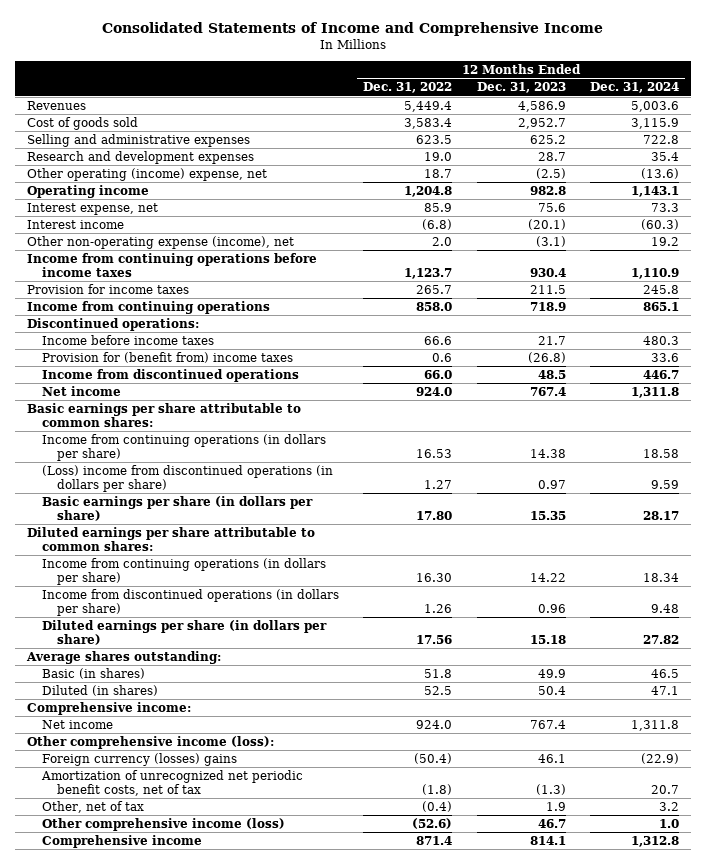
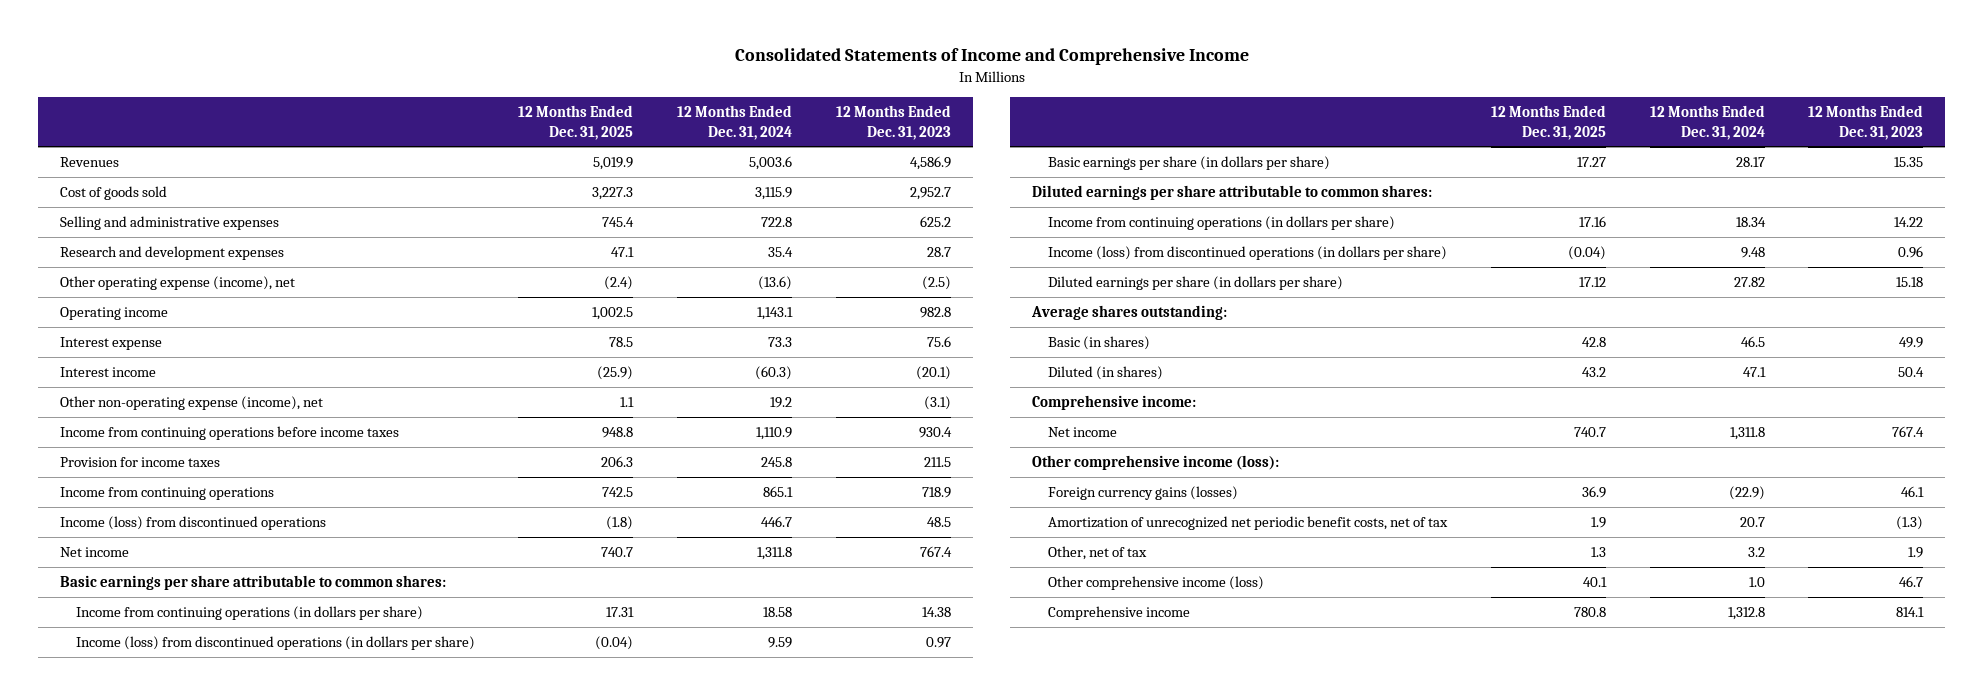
[363,82,453,94] Dec. 31, 2022 -> none
none -> [518,104,634,140] 12 Months Ended Dec. 31, 2025
[26,167,267,181] Other operating (income) expense, net -> [59,275,295,290] Other operating expense (income), net
[26,202,158,215] Interest expense, net -> [59,336,162,350] Interest expense
[26,317,199,331] Discontinued operations: -> none
[41,334,214,345] Income before income taxes -> none
[41,351,293,363] Provision for (benefit from) income taxes -> none
[41,368,299,382] Income from discontinued operations -> [59,515,326,530] Income (loss) from discontinued operations
[41,464,333,492] (Loss) income from discontinued operations (in dollars per share) -> [75,635,475,650] Income (loss) from discontinued operations (in dollars per share)
[41,588,339,616] Income from discontinued operations (in dollars per share) -> [1048,245,1448,260] Income (loss) from discontinued operations (in dollars per share)
[41,752,237,766] Foreign currency (losses) gains -> [1048,485,1239,500] Foreign currency gains (losses)

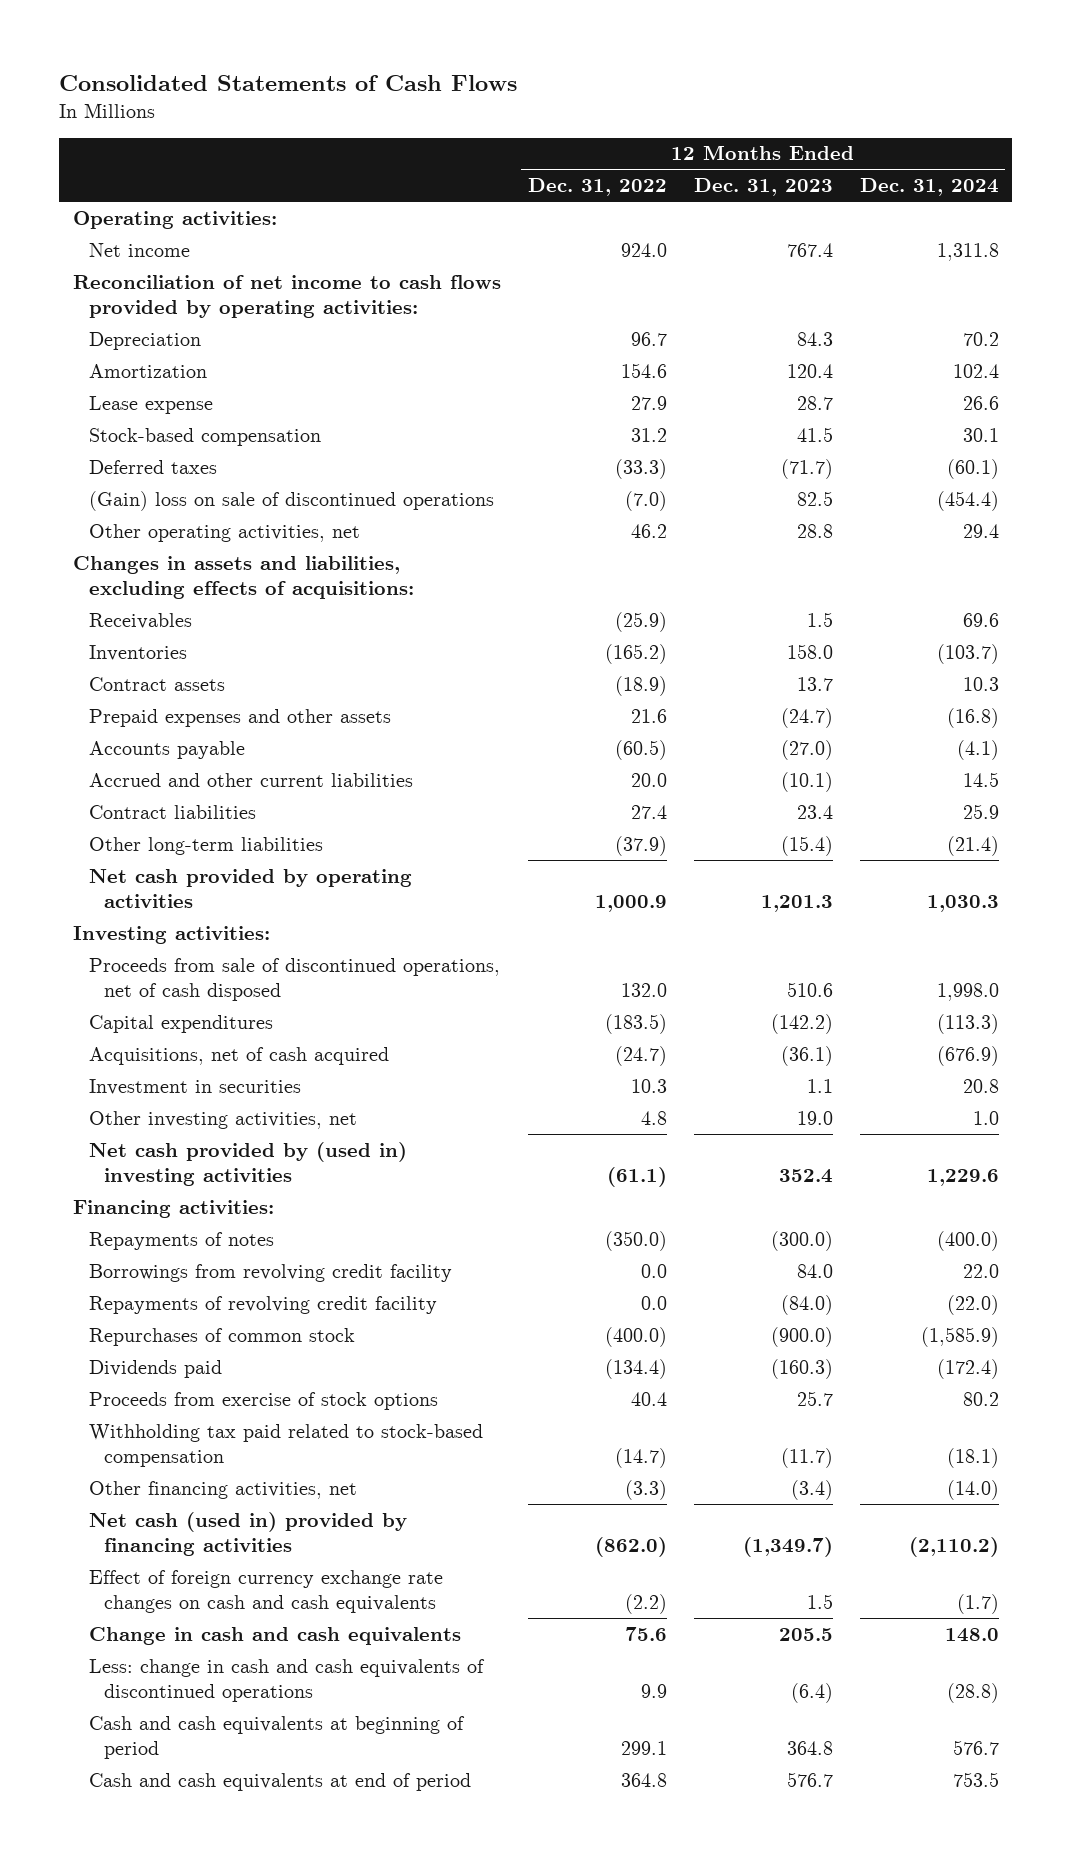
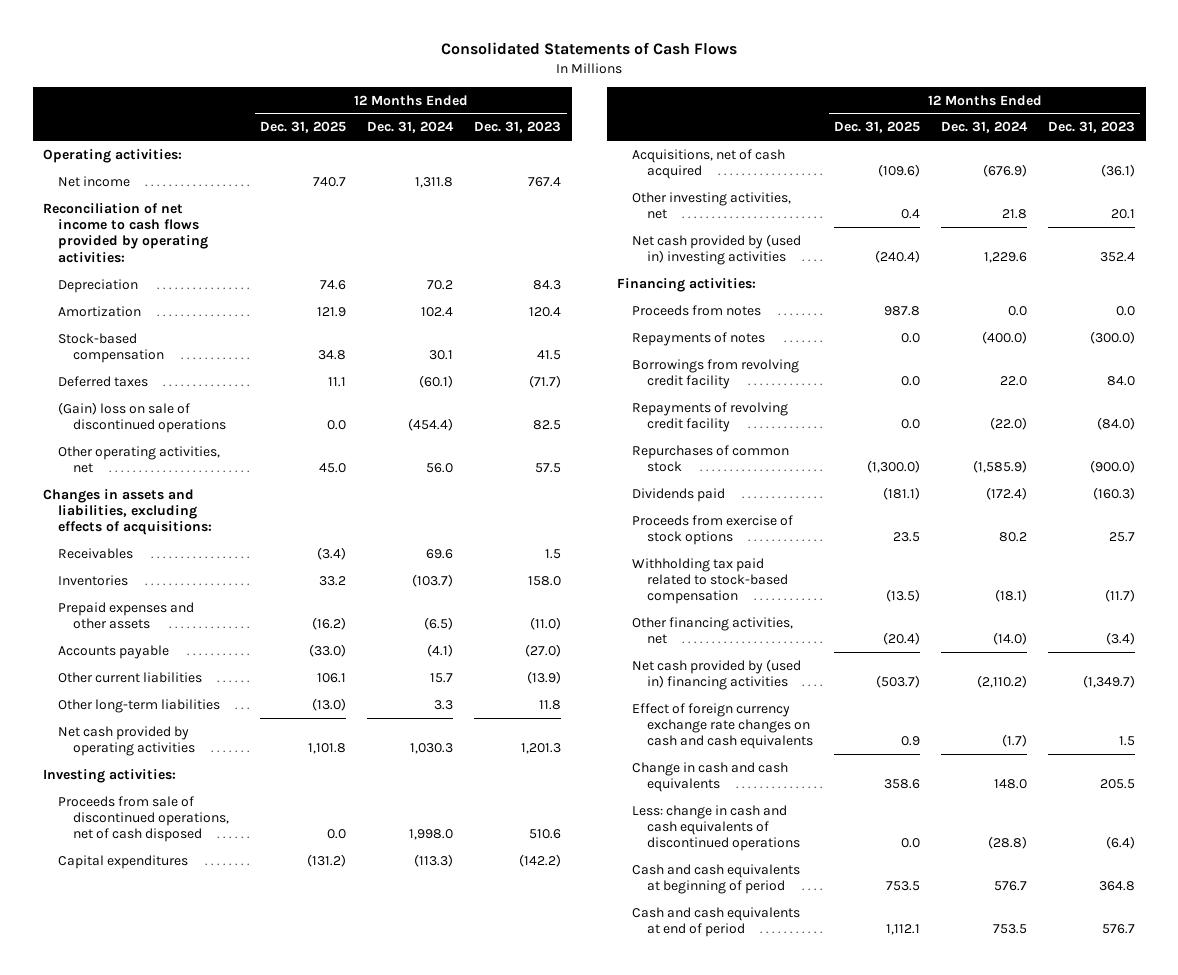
[527,178,667,197] Dec. 31, 2022 -> none
none -> [260,121,347,134] Dec. 31, 2025
[88,395,213,414] Lease expense -> none
[796,523,833,538] 28.8 -> [535,463,562,474] 57.5
[962,523,999,538] 29.4 -> [426,463,454,474] 56.0
[88,676,225,691] Contract assets -> none
[780,707,833,728] (24.7) -> [530,617,562,631] (11.0)
[946,707,999,728] (16.8) -> [424,617,454,631] (6.5)
[88,804,256,819] Contract liabilities -> none
[88,772,413,787] Accrued and other current liabilities -> [58,671,203,683] Other current liabilities
[780,771,833,792] (10.1) -> [527,670,562,684] (13.9)
[962,771,999,787] 14.5 -> [430,672,454,683] 15.7
[780,835,833,856] (15.4) -> [539,699,562,710] 11.8
[946,835,999,856] (21.4) -> [434,699,454,710] 3.3
[88,1078,301,1095] Investment in securities -> none
[796,1110,833,1125] 19.0 -> [1111,209,1136,220] 20.1
[972,1110,999,1125] 1.0 -> [1002,209,1028,220] 21.8
none -> [631,304,761,316] Proceeds from notes
[88,1511,407,1557] Net cash (used in) provided by financing activities -> [631,658,801,691] Net cash provided by (used in) financing activities

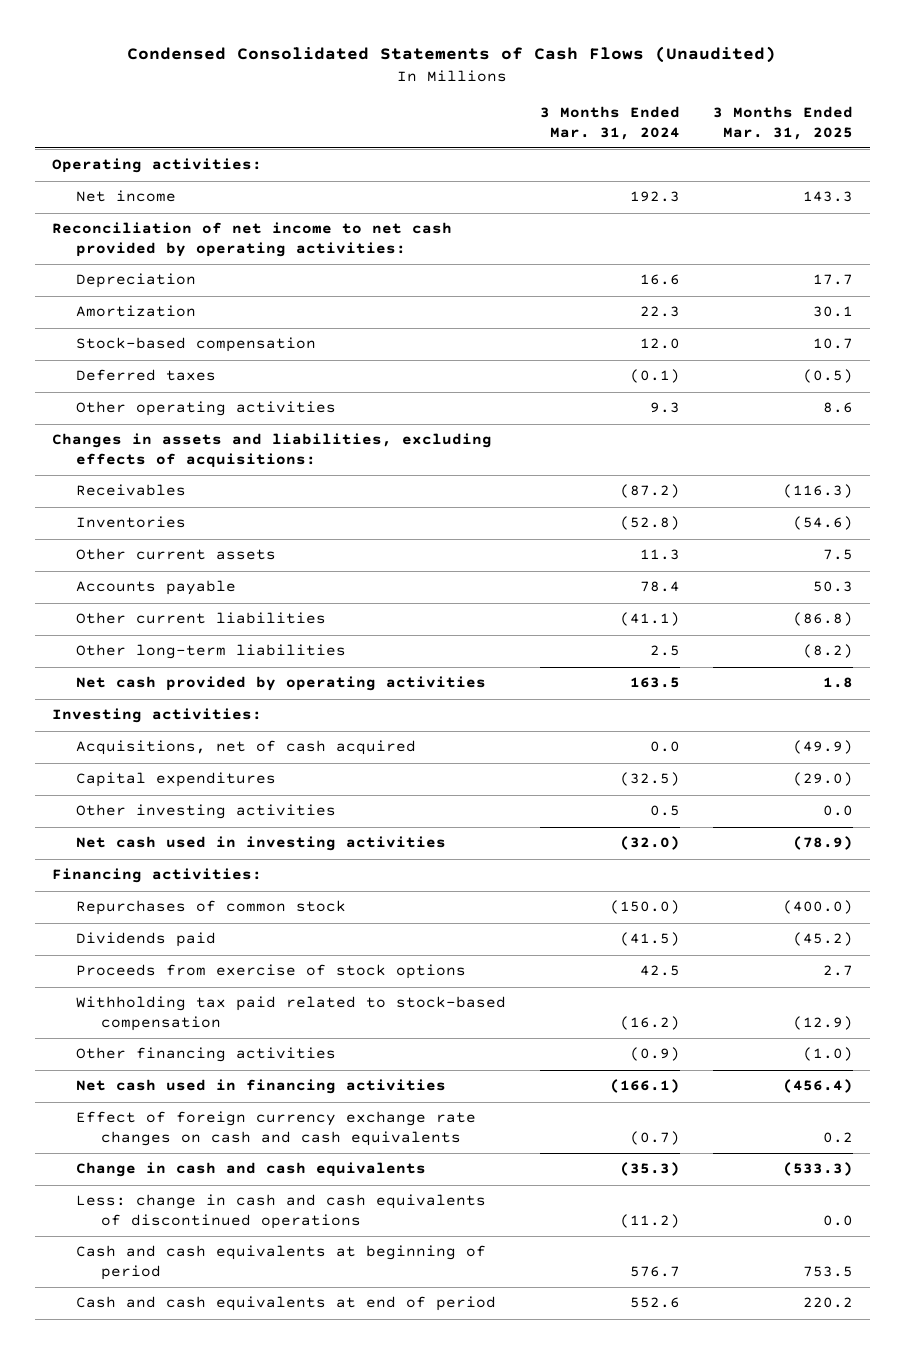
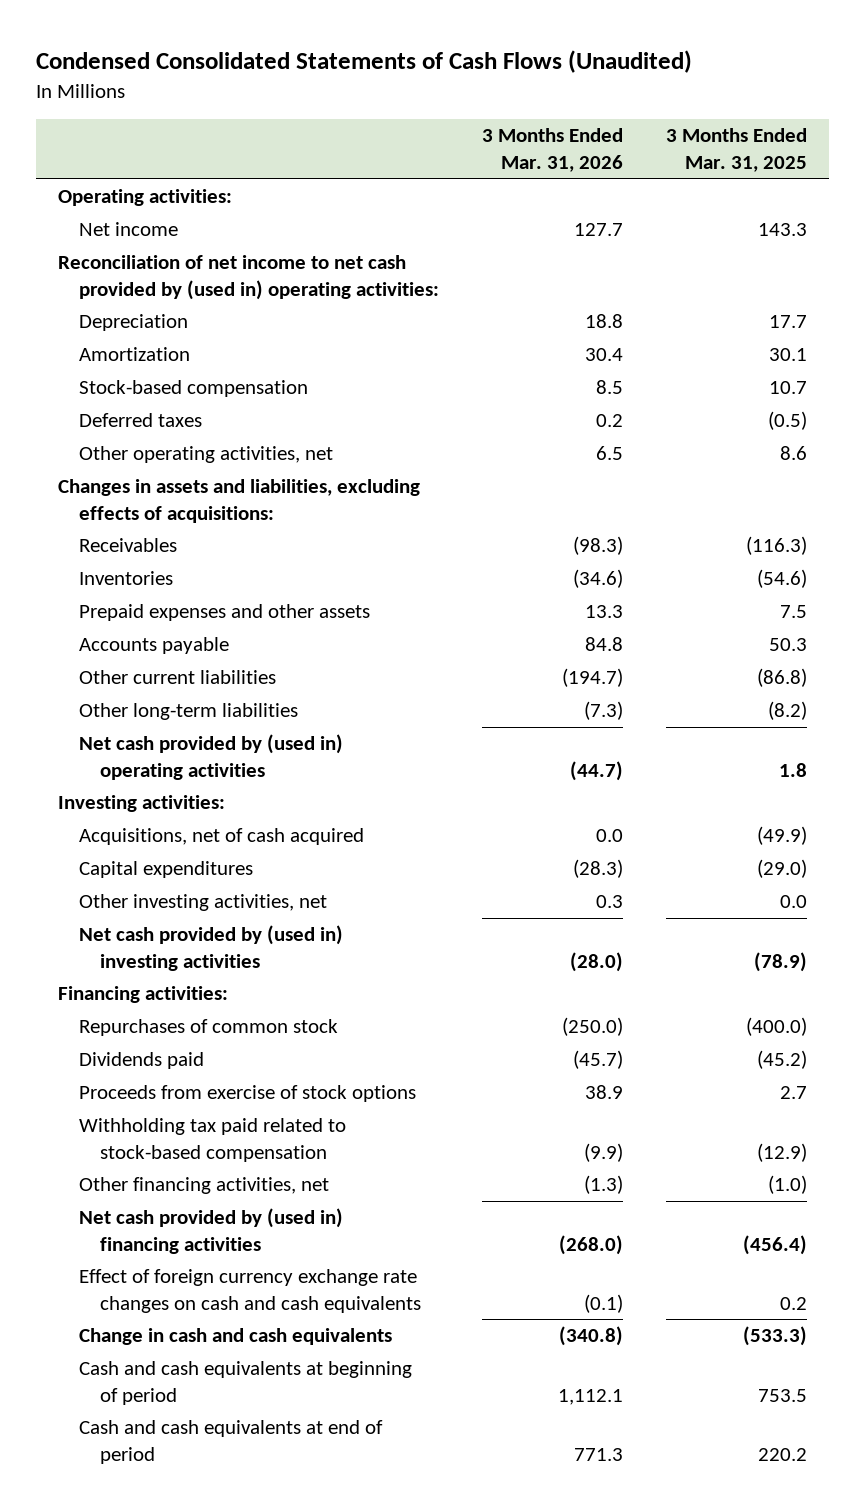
[539,106,680,140] 3 Months Ended Mar. 31, 2024 -> none
none -> [482,128,624,173] 3 Months Ended Mar. 31, 2026
[51,222,452,258] Reconciliation of net income to net cash provided by operating activities: -> [57,255,440,300] Reconciliation of net income to net cash provided by (used in) operating activities:
[76,401,337,417] Other operating activities -> [79,446,334,464] Other operating activities, net
[76,548,277,561] Other current assets -> none
none -> [79,604,371,622] Prepaid expenses and other assets
[76,676,487,692] Net cash provided by operating activities -> [79,734,344,780] Net cash provided by (used in) operating activities
[76,804,337,820] Other investing activities -> [79,894,328,912] Other investing activities, net
[76,836,447,852] Net cash used in investing activities -> [79,925,344,971] Net cash provided by (used in) investing activities
[76,1047,337,1063] Other financing activities -> [79,1177,330,1195] Other financing activities, net
[76,1079,447,1095] Net cash used in financing activities -> [79,1208,344,1254] Net cash provided by (used in) financing activities
[76,1194,487,1230] Less: change in cash and cash equivalents of discontinued operations -> none

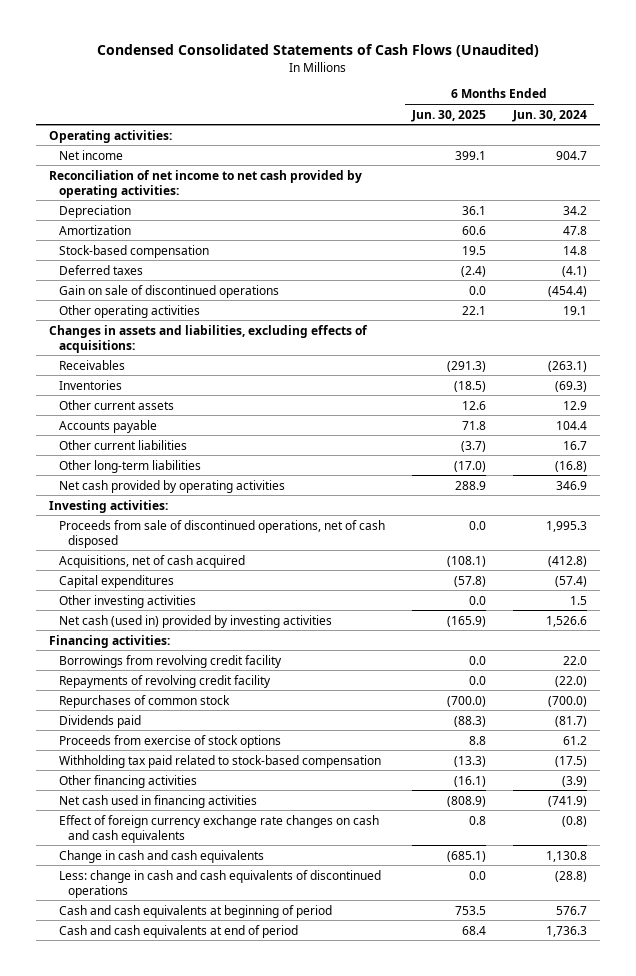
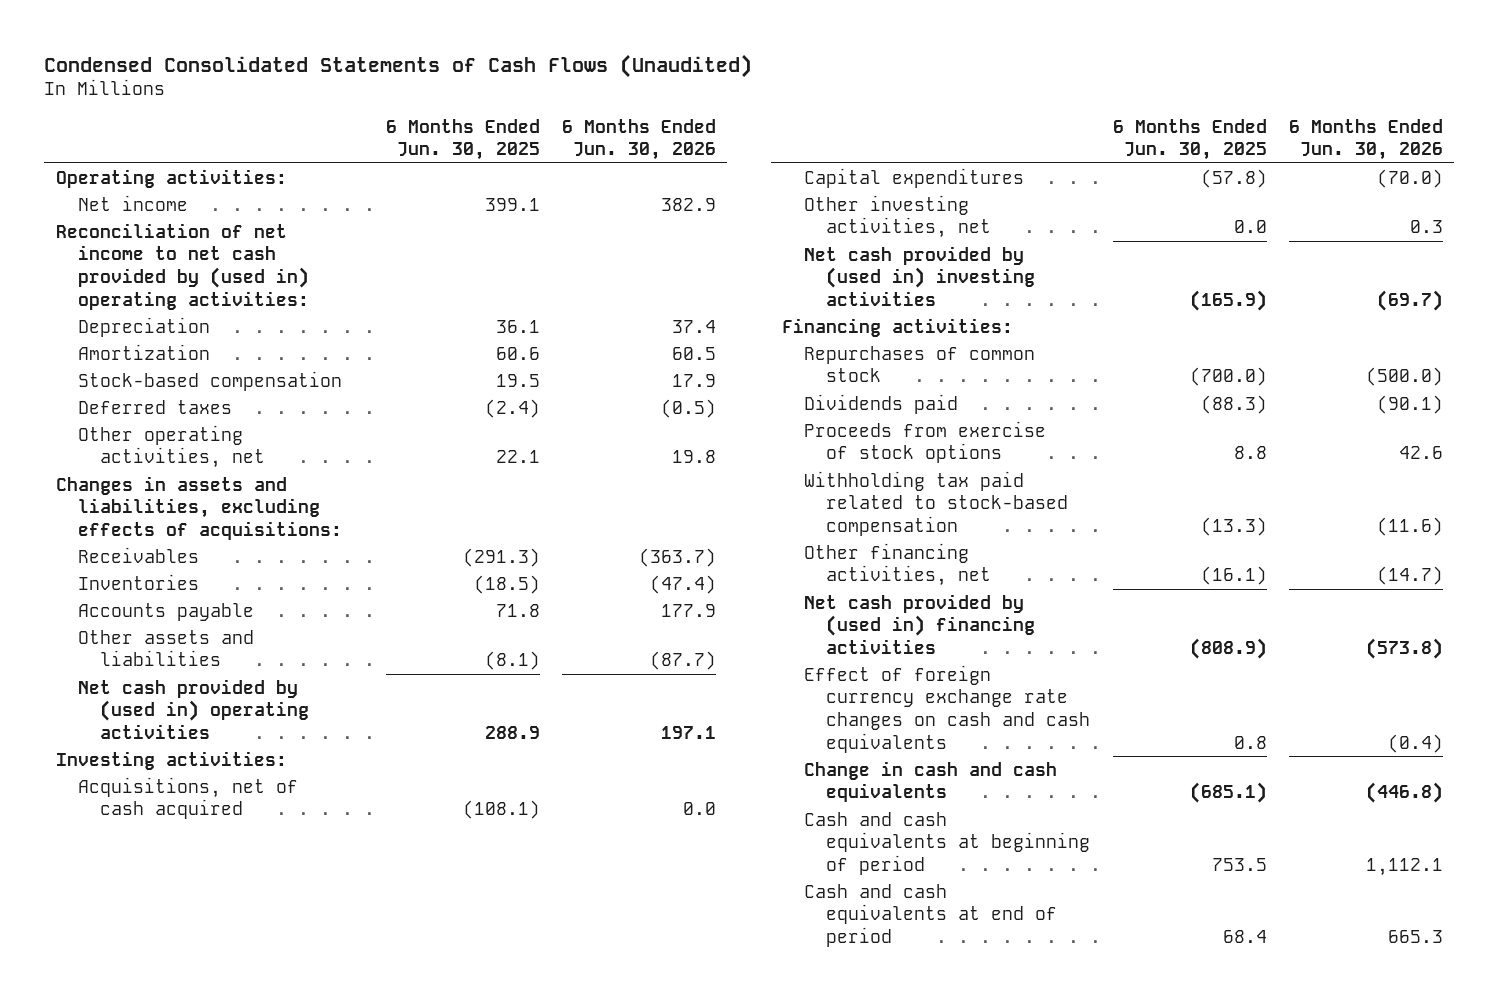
[511,109,587,122] Jun. 30, 2024 -> none
none -> [562,118,717,161] 6 Months Ended Jun. 30, 2026
[49,169,363,198] Reconciliation of net income to net cash provided by operating activities: -> [55,222,309,310] Reconciliation of net income to net cash provided by (used in) operating activities:
[58,284,279,298] Gain on sale of discontinued operations -> none
[58,304,200,318] Other operating activities -> [77,424,265,469] Other operating activities, net
[58,399,174,410] Other current assets -> none
[58,439,187,450] Other current liabilities -> none
[58,459,201,473] Other long-term liabilities -> none
none -> [77,629,254,667] Other assets and liabilities
[58,479,285,493] Net cash provided by operating activities -> [77,678,309,739] Net cash provided by (used in) operating activities
[58,519,385,548] Proceeds from sale of discontinued operations, net of cash disposed -> none
[58,594,196,608] Other investing activities -> [804,194,992,239] Other investing activities, net
[58,614,332,628] Net cash (used in) provided by investing activities -> [804,245,1036,306] Net cash provided by (used in) investing activities
[58,654,282,668] Borrowings from revolving credit facility -> none
[58,674,271,688] Repayments of revolving credit facility -> none
[58,774,197,788] Other financing activities -> [804,542,992,587] Other financing activities, net
[58,794,257,808] Net cash used in financing activities -> [804,593,1036,654] Net cash provided by (used in) financing activities
[58,869,381,898] Less: change in cash and cash equivalents of discontinued operations -> none

